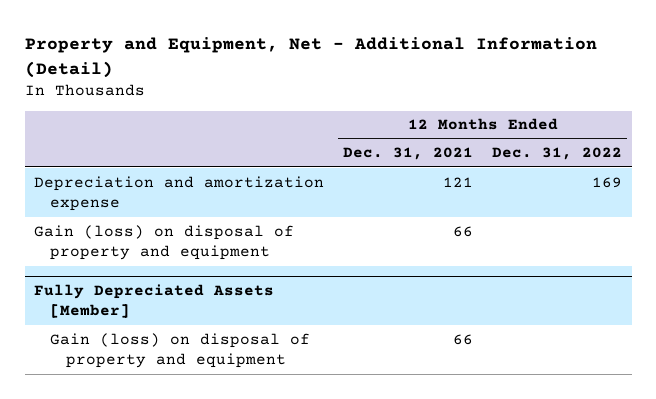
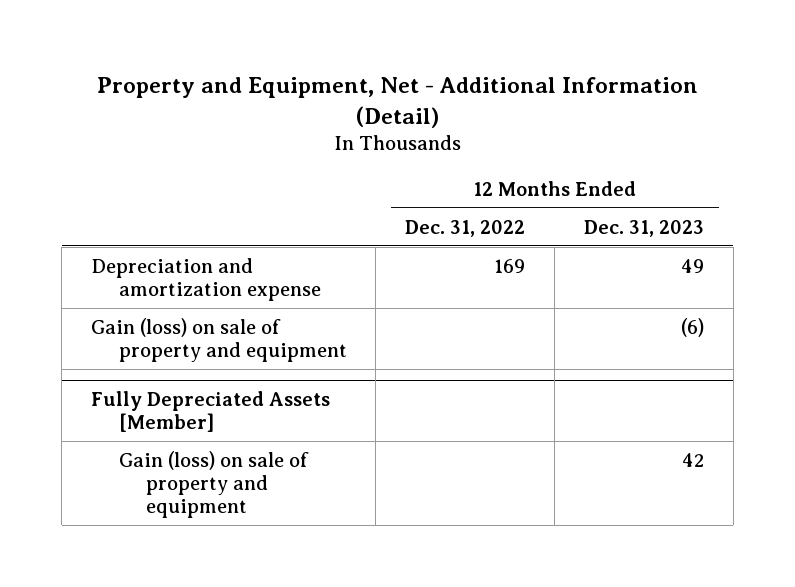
[343,147,474,161] Dec. 31, 2021 -> none
none -> [583,219,704,237] Dec. 31, 2023
[34,224,295,261] Gain (loss) on disposal of property and equipment -> [91,317,347,362] Gain (loss) on sale of property and equipment
[49,332,310,369] Gain (loss) on disposal of property and equipment -> [118,450,309,519] Gain (loss) on sale of property and equipment

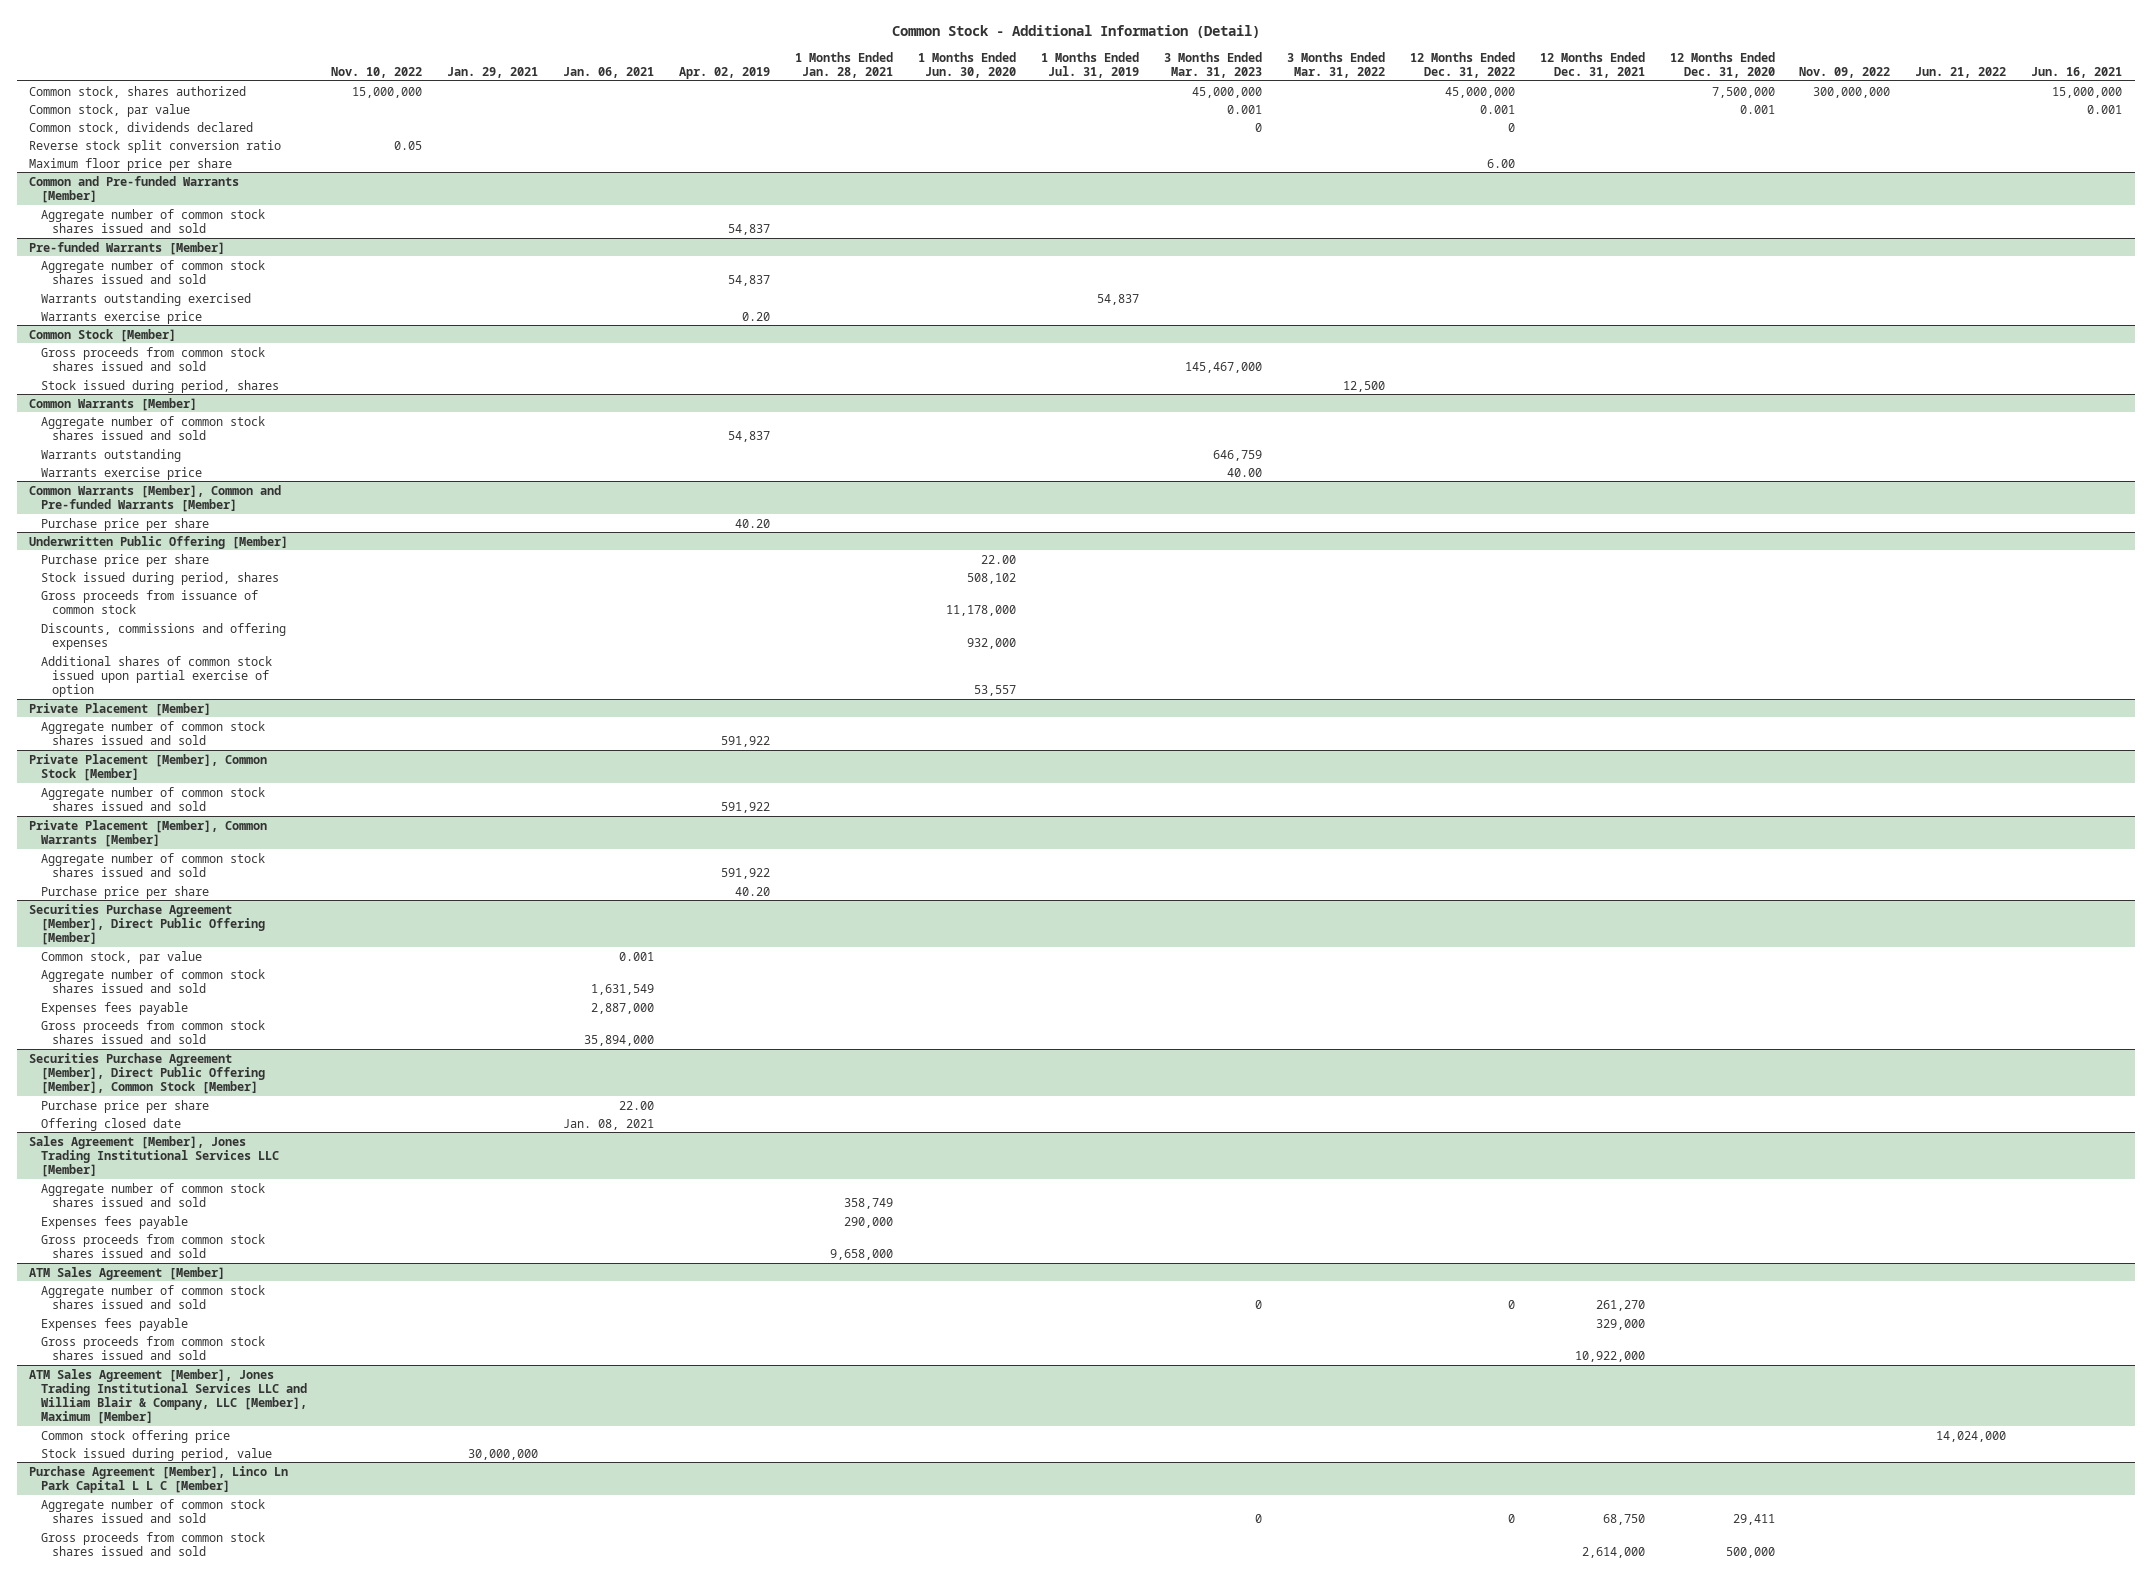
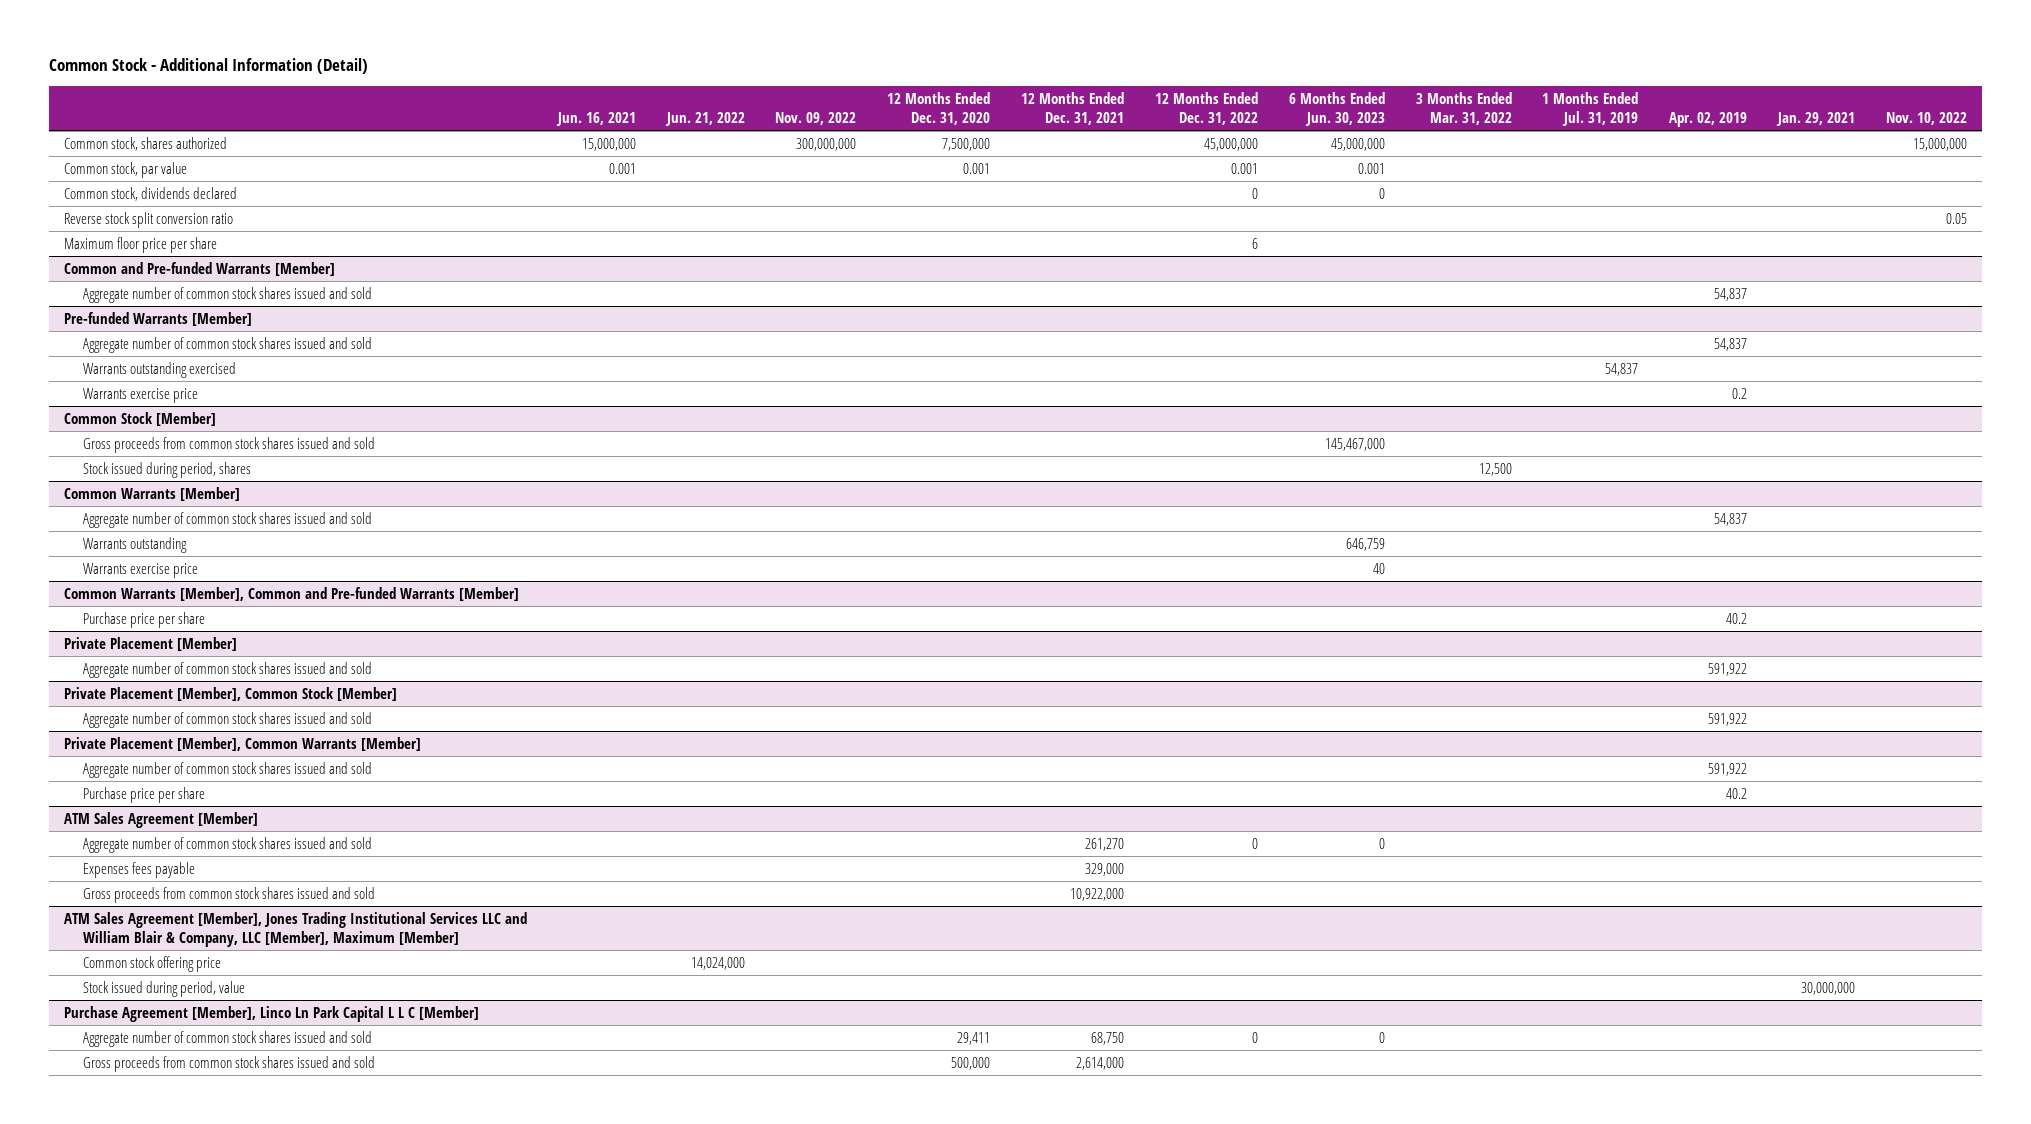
[563,66,655,78] Jan. 06, 2021 -> none
[795,51,894,78] 1 Months Ended Jan. 28, 2021 -> none
[918,51,1017,78] 1 Months Ended Jun. 30, 2020 -> none
[1163,51,1262,78] 3 Months Ended Mar. 31, 2023 -> none
none -> [1288,92,1385,126] 6 Months Ended Jun. 30, 2023
[1486,158,1515,168] 6.00 -> [1251,237,1258,249] 6
[742,311,771,321] 0.20 -> [1732,387,1748,399] 0.2
[29,535,289,549] Underwritten Public Offering [Member] -> none
[40,553,209,567] Purchase price per share -> none
[40,571,279,585] Stock issued during period, shares -> none
[40,589,258,614] Gross proceeds from issuance of common stock -> none
[40,622,286,650] Discounts, commissions and offering expenses -> none
[40,655,272,698] Additional shares of common stock issued upon partial exercise of option -> none
[735,518,771,528] 40.20 -> [1726,612,1748,624] 40.2
[29,903,265,946] Securities Purchase Agreement [Member], Direct Public Offering [Member] -> none
[40,950,202,964] Common stock, par value -> none
[40,968,265,993] Aggregate number of common stock shares issued and sold -> none
[40,1001,188,1015] Expenses fees payable -> none
[40,1019,265,1044] Gross proceeds from common stock shares issued and sold -> none
[29,1052,265,1095] Securities Purchase Agreement [Member], Direct Public Offering [Member], Common Stock [Member] -> none
[40,1099,209,1113] Purchase price per share -> none
[40,1117,181,1131] Offering closed date -> none
[29,1135,279,1178] Sales Agreement [Member], Jones Trading Institutional Services LLC [Member] -> none
[40,1182,265,1207] Aggregate number of common stock shares issued and sold -> none
[40,1215,188,1229] Expenses fees payable -> none
[40,1233,265,1258] Gross proceeds from common stock shares issued and sold -> none
[735,886,771,896] 40.20 -> [1726,787,1748,799] 40.2

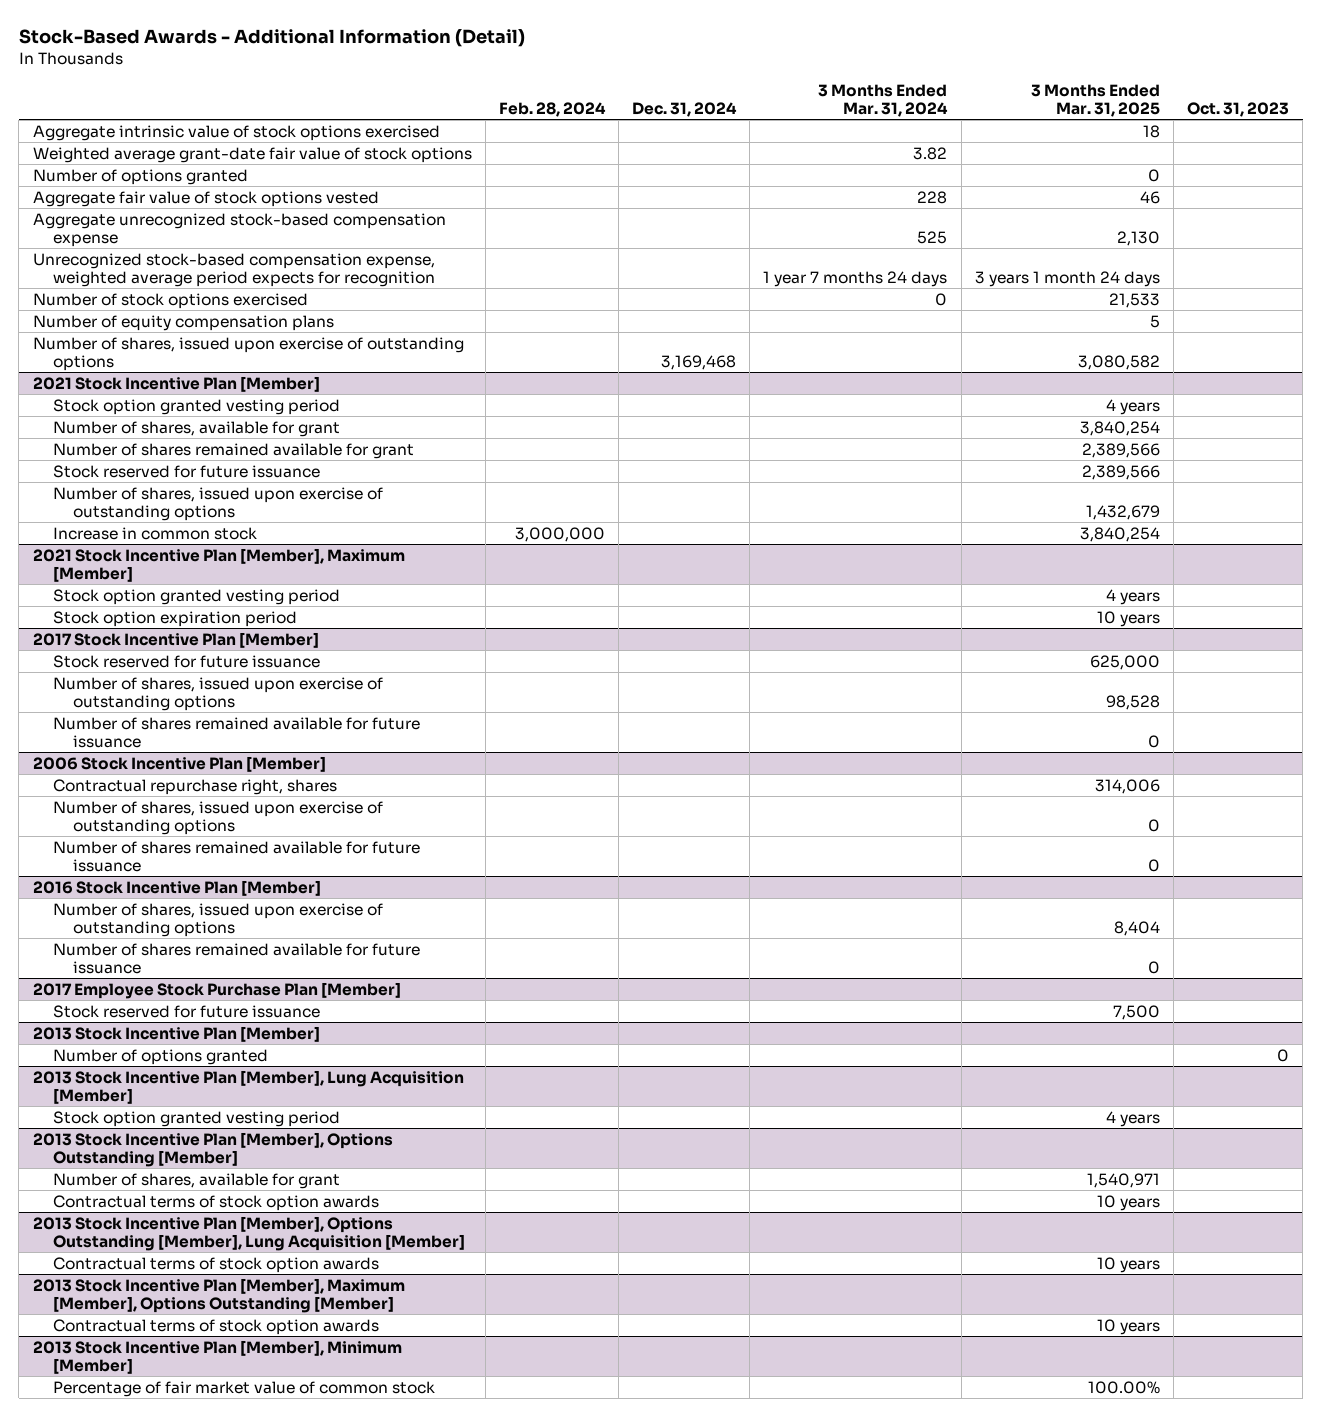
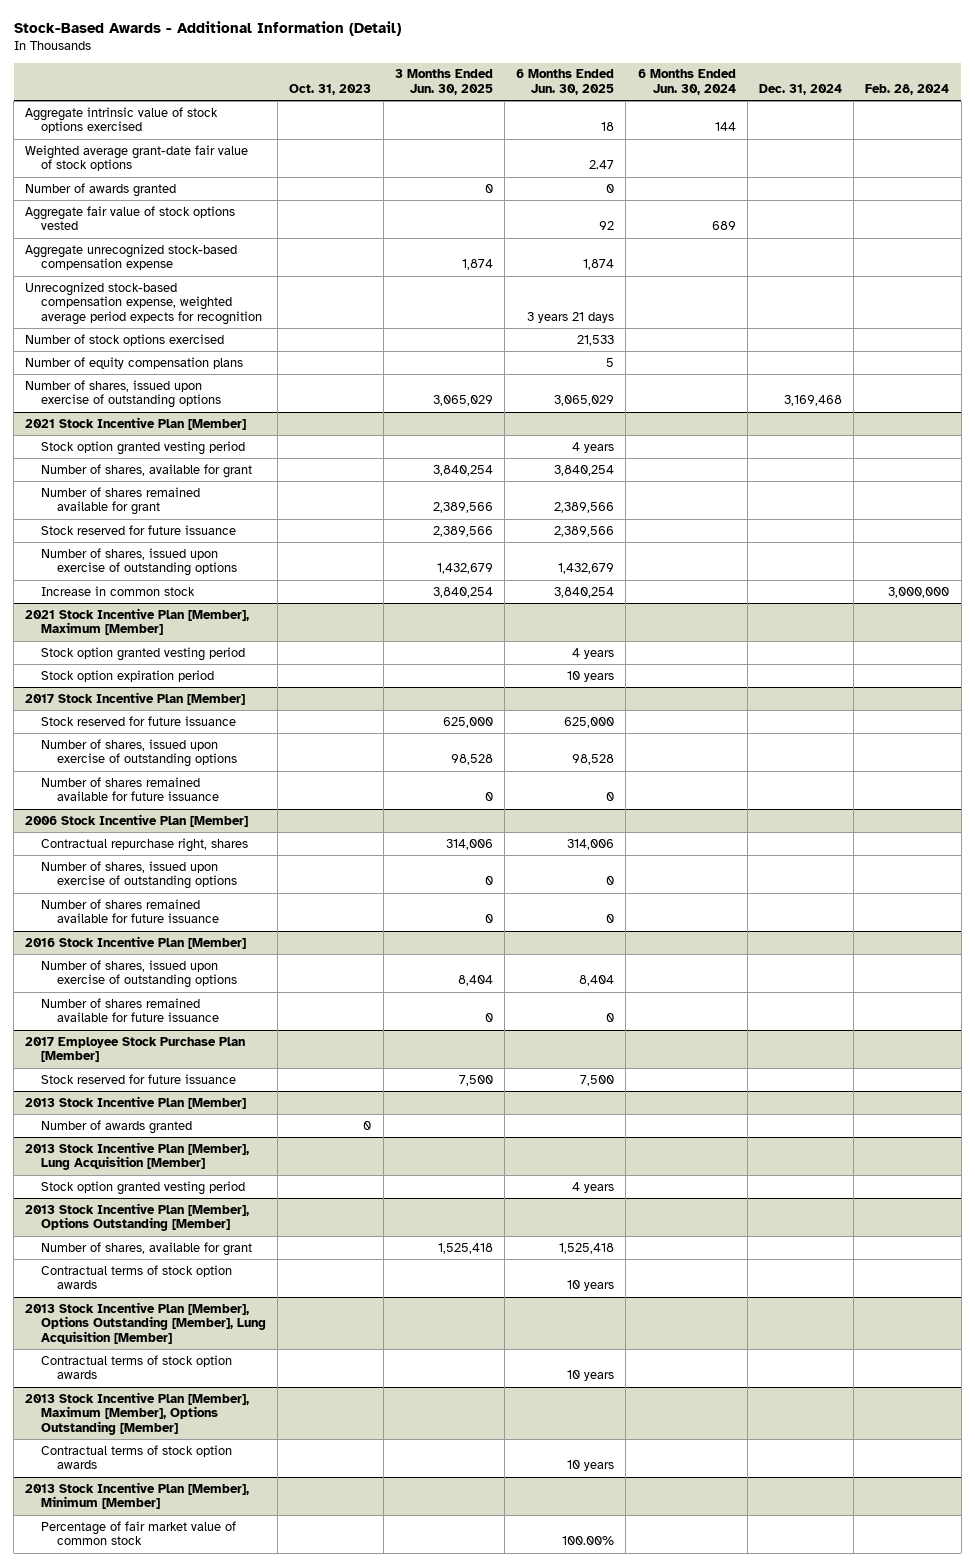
[818,83,949,117] 3 Months Ended Mar. 31, 2024 -> none
[1030,83,1160,117] 3 Months Ended Mar. 31, 2025 -> none
none -> [394,69,493,96] 3 Months Ended Jun. 30, 2025
none -> [516,69,615,96] 6 Months Ended Jun. 30, 2025
none -> [637,69,736,96] 6 Months Ended Jun. 30, 2024
[32,168,248,185] Number of options granted -> [25,182,177,197] Number of awards granted
[52,1048,268,1065] Number of options granted -> [40,1119,192,1134] Number of awards granted

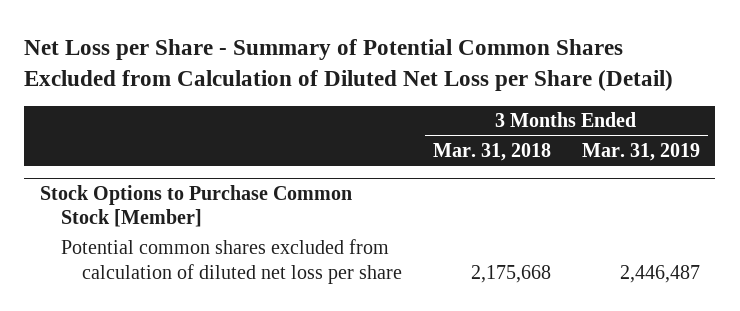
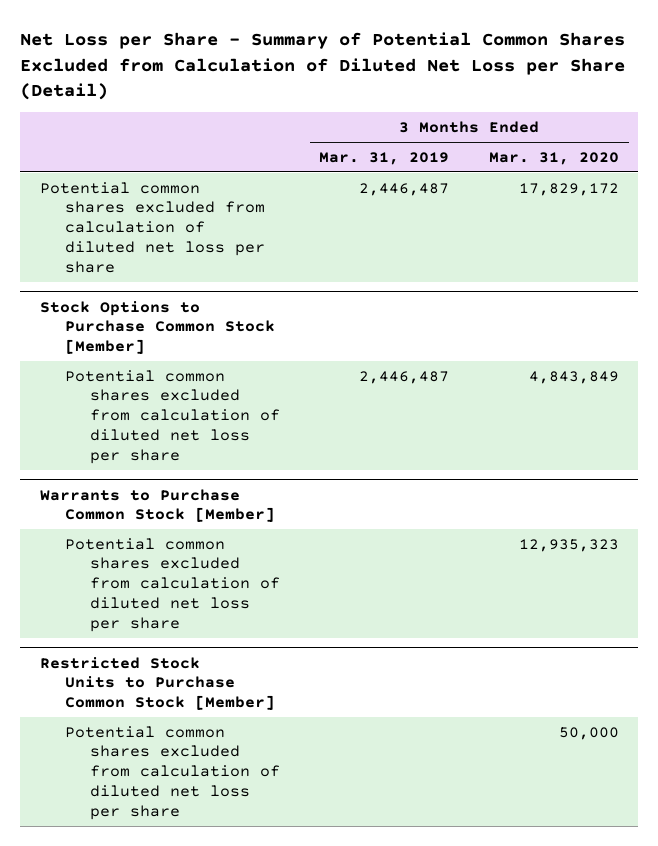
[432,142,551,161] Mar. 31, 2018 -> none
none -> [488,151,619,165] Mar. 31, 2020
none -> [39,181,265,273] Potential common shares excluded from calculation of diluted net loss per share
none -> [39,488,275,523] Warrants to Purchase Common Stock [Member]
none -> [64,537,281,632] Potential common shares excluded from calculation of diluted net loss per share
none -> [39,656,275,711] Restricted Stock Units to Purchase Common Stock [Member]
none -> [64,725,281,820] Potential common shares excluded from calculation of diluted net loss per share

